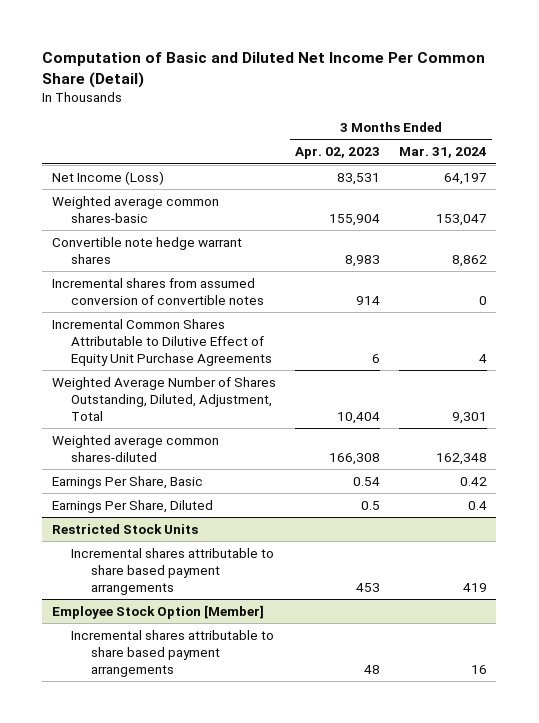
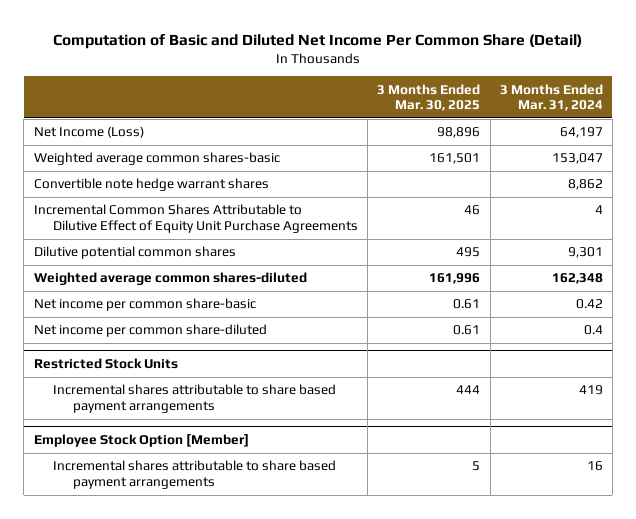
[294,147,380,160] Apr. 02, 2023 -> none
none -> [377,83,481,112] 3 Months Ended Mar. 30, 2025
[51,277,265,305] Incremental shares from assumed conversion of convertible notes -> none
[51,376,276,421] Weighted Average Number of Shares Outstanding, Diluted, Adjustment, Total -> [33,246,236,260] Dilutive potential common shares
[51,475,203,489] Earnings Per Share, Basic -> [33,298,256,312] Net income per common share-basic
[51,499,213,513] Earnings Per Share, Diluted -> [33,324,267,338] Net income per common share-diluted

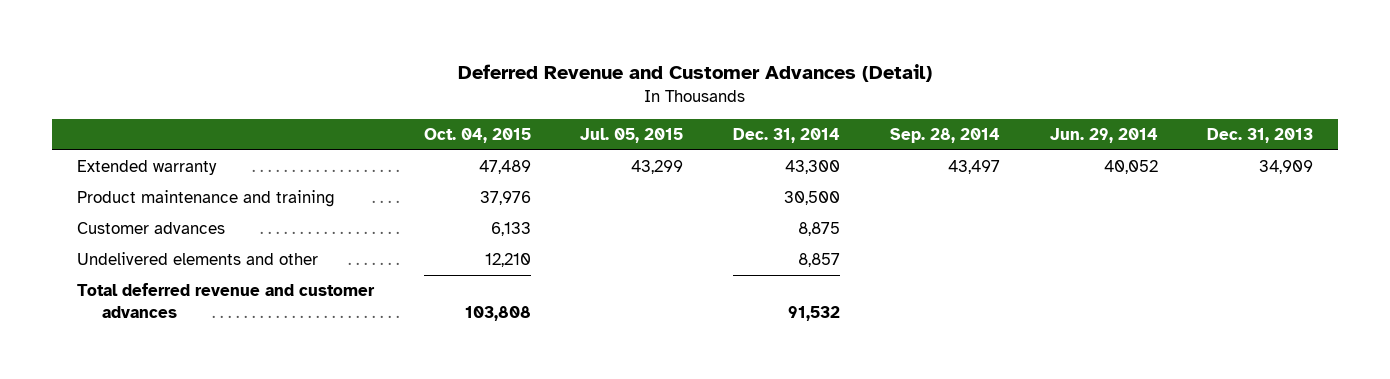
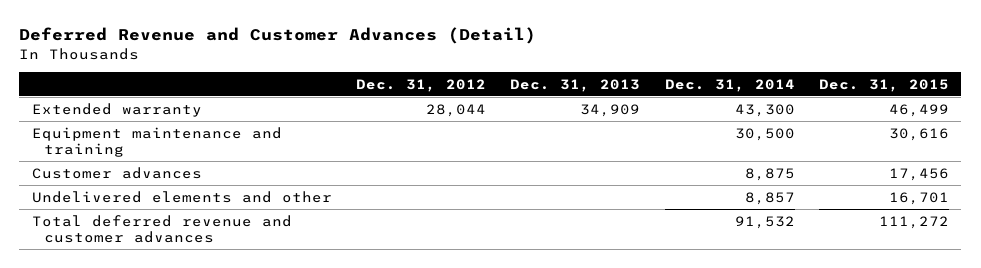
[423,127,531,143] Oct. 04, 2015 -> none
[580,127,684,143] Jul. 05, 2015 -> none
[889,127,1000,143] Sep. 28, 2014 -> none
[1049,127,1158,143] Jun. 29, 2014 -> none
none -> [355,78,486,92] Dec. 31, 2012
none -> [819,78,950,92] Dec. 31, 2015
[76,190,335,208] Product maintenance and training -> [31,126,282,158] Equipment maintenance and training

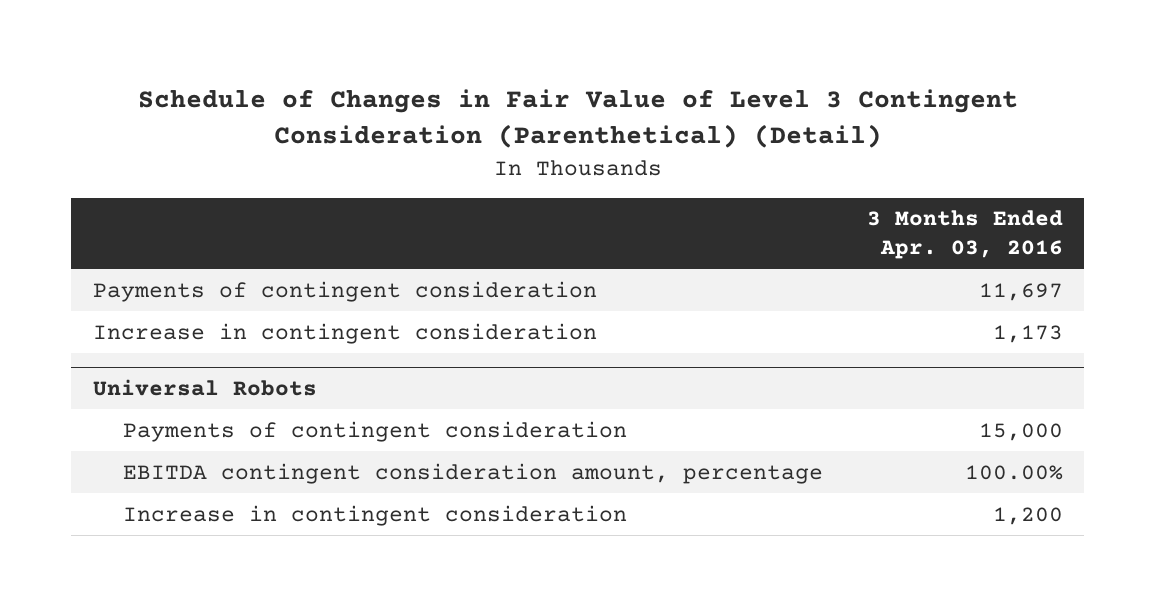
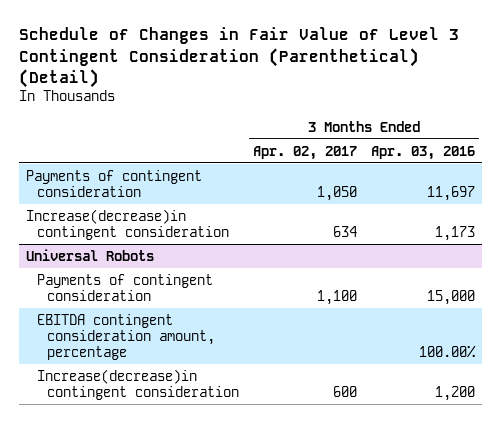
none -> [252,145,357,160] Apr. 02, 2017
[92,322,597,344] Increase in contingent consideration -> [26,208,229,240] Increase(decrease)in contingent consideration
[123,504,628,526] Increase in contingent consideration -> [36,368,239,400] Increase(decrease)in contingent consideration

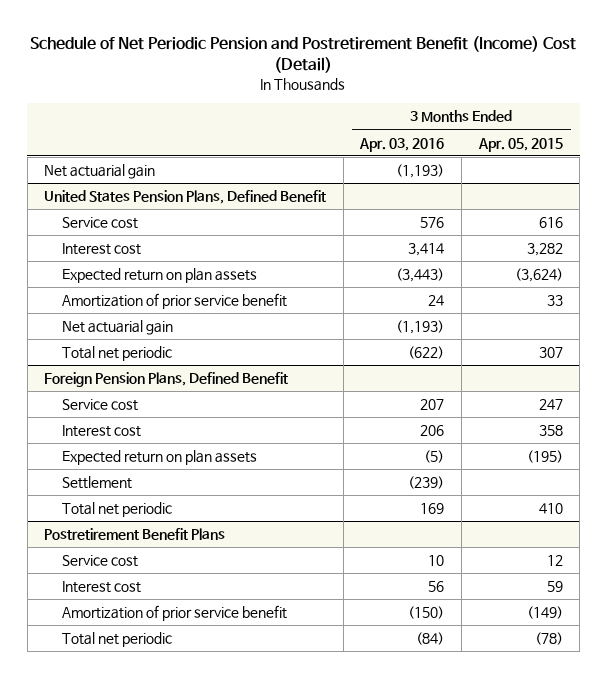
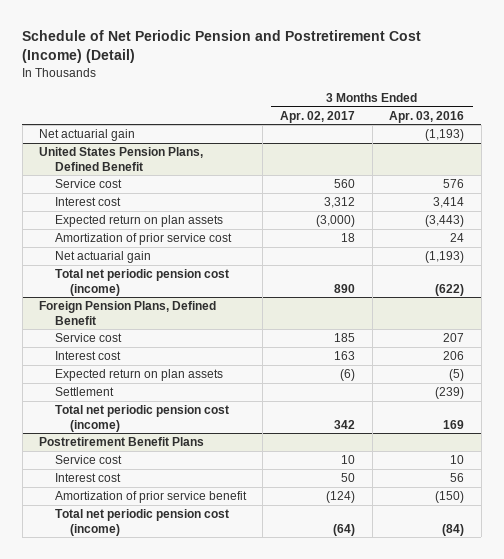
[30,35,577,74] Schedule of Net Periodic Pension and Postretirement Benefit (Income) Cost (Detail) -> [22,30,422,64] Schedule of Net Periodic Pension and Postretirement Cost (Income) (Detail)
[477,137,563,152] Apr. 05, 2015 -> none
none -> [279,110,355,123] Apr. 02, 2017
[61,293,287,310] Amortization of prior service benefit -> [54,233,232,246] Amortization of prior service cost
[61,346,172,362] Total net periodic -> [54,269,229,296] Total net periodic pension cost (income)
[61,502,172,518] Total net periodic -> [54,405,229,432] Total net periodic pension cost (income)
[61,632,172,648] Total net periodic -> [54,509,229,536] Total net periodic pension cost (income)

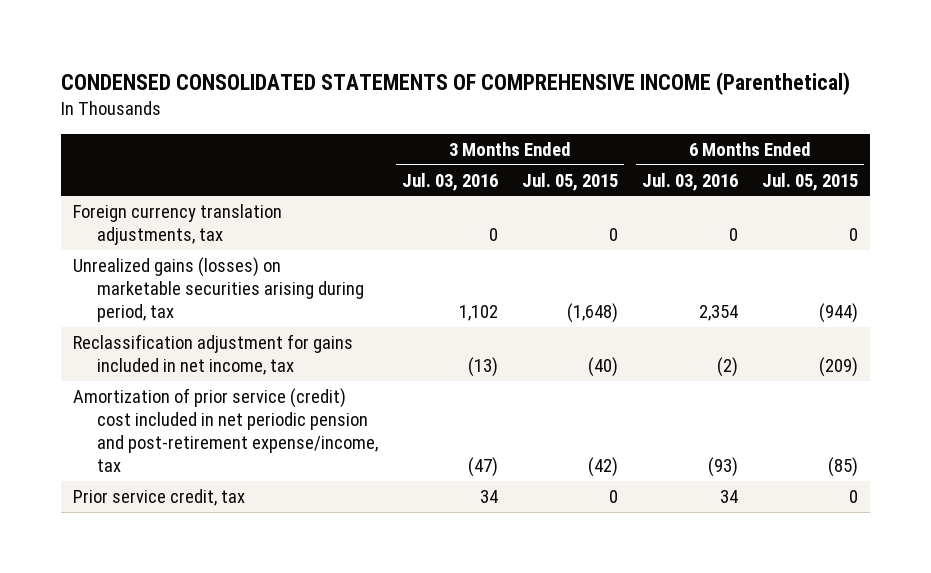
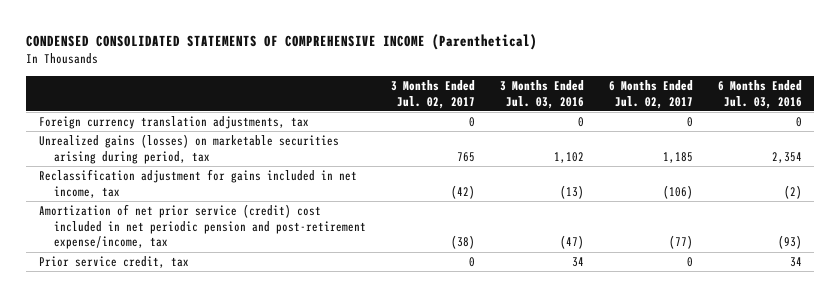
[522,172,619,191] Jul. 05, 2015 -> none
[762,172,859,191] Jul. 05, 2015 -> none
none -> [391,79,476,109] 3 Months Ended Jul. 02, 2017
none -> [608,79,693,109] 6 Months Ended Jul. 02, 2017
[72,387,379,472] Amortization of prior service (credit) cost included in net periodic pension and post-retirement expense/income, tax -> [38,204,367,250] Amortization of net prior service (credit) cost included in net periodic pension and post-retirement expense/income, tax

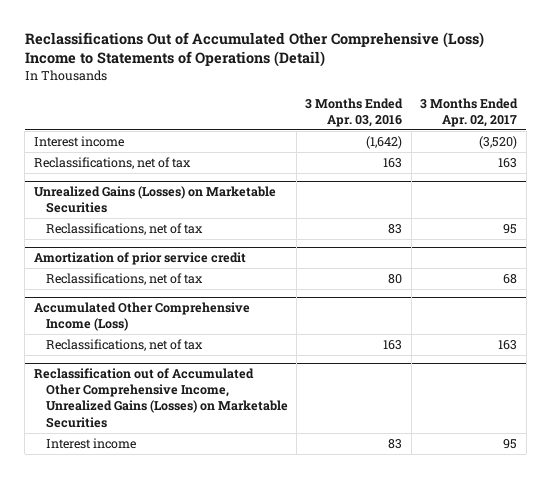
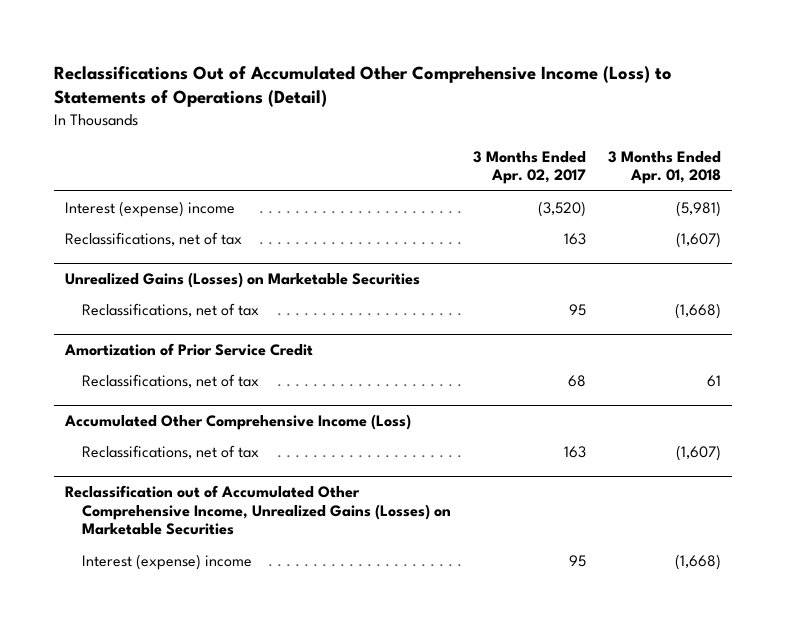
[24,32,484,68] Reclassifications Out of Accumulated Other Comprehensive (Loss) Income to Statements of Operations (Detail) -> [53,65,672,108] Reclassifications Out of Accumulated Other Comprehensive Income (Loss) to Statements of Operations (Detail)
[305,97,404,128] 3 Months Ended Apr. 03, 2016 -> none
none -> [608,150,722,185] 3 Months Ended Apr. 01, 2018
[33,135,124,147] Interest income -> [64,200,235,217] Interest (expense) income
[33,252,246,266] Amortization of prior service credit -> [63,343,313,357] Amortization of Prior Service Credit
[45,437,136,449] Interest income -> [81,553,252,570] Interest (expense) income

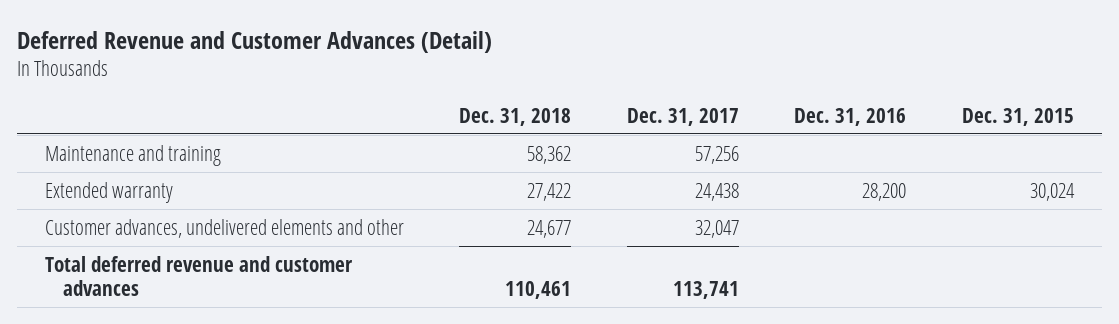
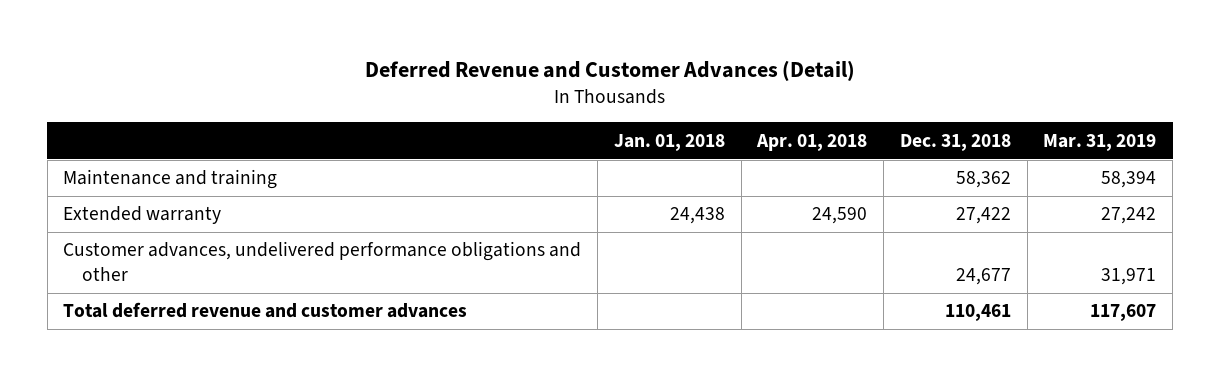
[626,107,739,126] Dec. 31, 2017 -> none
[794,107,907,126] Dec. 31, 2016 -> none
[961,107,1074,126] Dec. 31, 2015 -> none
none -> [613,133,725,151] Jan. 01, 2018
none -> [756,133,868,151] Apr. 01, 2018
none -> [1043,133,1157,151] Mar. 31, 2019
[44,218,404,238] Customer advances, undelivered elements and other -> [63,241,582,282] Customer advances, undelivered performance obligations and other

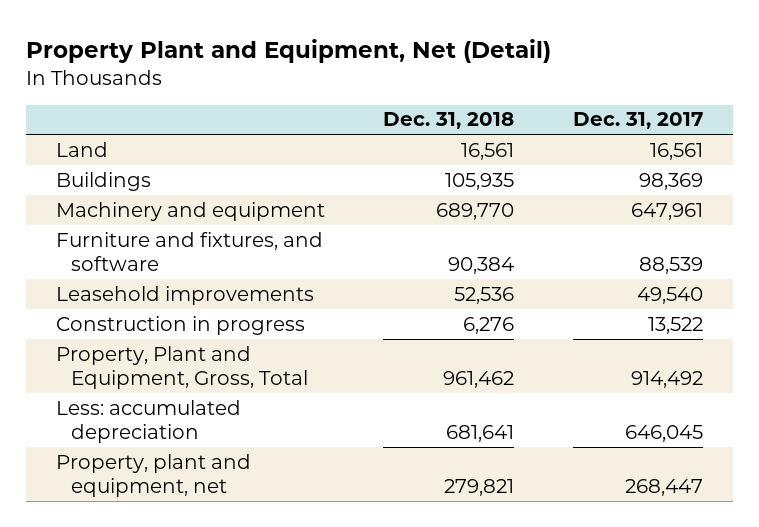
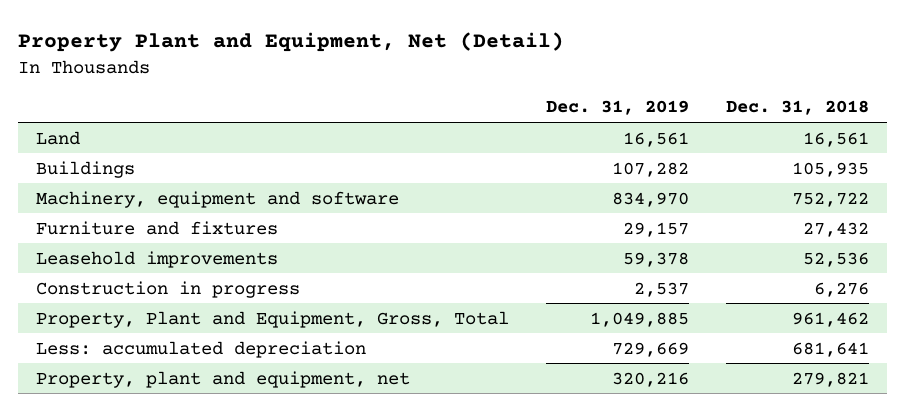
[573,112,704,130] Dec. 31, 2017 -> none
none -> [546,100,690,116] Dec. 31, 2019
[55,201,325,221] Machinery and equipment -> [36,190,400,208] Machinery, equipment and software
[436,202,515,220] 689,770 -> [791,191,869,207] 752,722
[55,231,323,272] Furniture and fixtures, and software -> [36,220,279,235] Furniture and fixtures
[448,257,515,275] 90,384 -> [802,221,869,237] 27,432

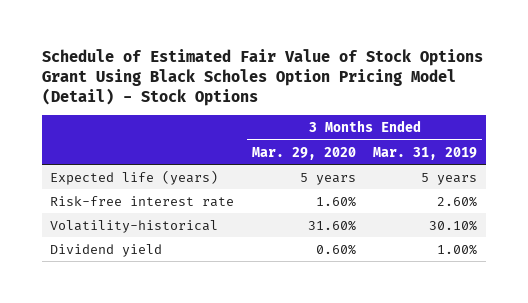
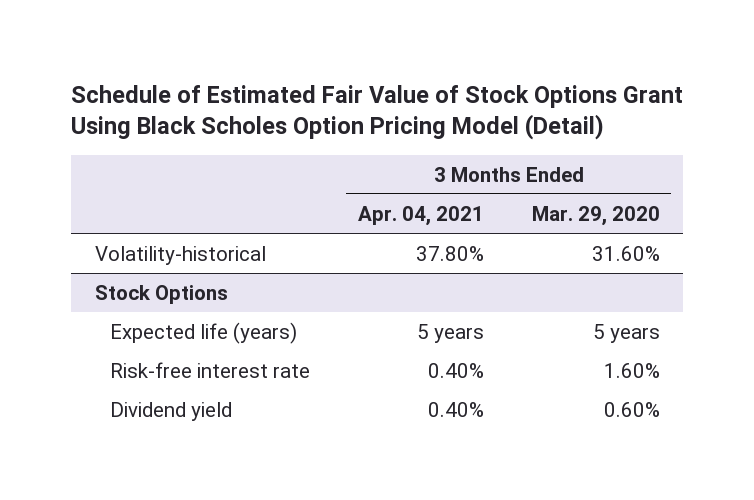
[41,48,483,107] Schedule of Estimated Fair Value of Stock Options Grant Using Black Scholes Option Pricing Model (Detail) - Stock Options -> [70,84,683,141] Schedule of Estimated Fair Value of Stock Options Grant Using Black Scholes Option Pricing Model (Detail)
[373,146,478,160] Mar. 31, 2019 -> none
none -> [357,205,484,226] Apr. 04, 2021
[50,219,219,233] Volatility-historical -> [94,245,266,265] Volatility-historical
none -> [94,284,228,304] Stock Options

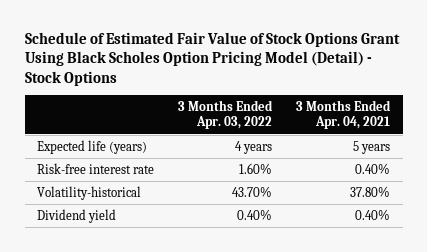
[70,84,683,141] Schedule of Estimated Fair Value of Stock Options Grant Using Black Scholes Option Pricing Model (Detail) -> [24,32,400,86] Schedule of Estimated Fair Value of Stock Options Grant Using Black Scholes Option Pricing Model (Detail) - Stock Options
[531,205,660,226] Mar. 29, 2020 -> none
none -> [178,99,274,130] 3 Months Ended Apr. 03, 2022
[94,284,228,304] Stock Options -> none
[94,245,266,265] Volatility-historical -> [36,185,141,200] Volatility-historical

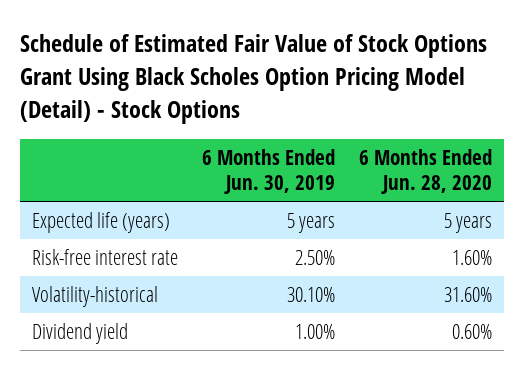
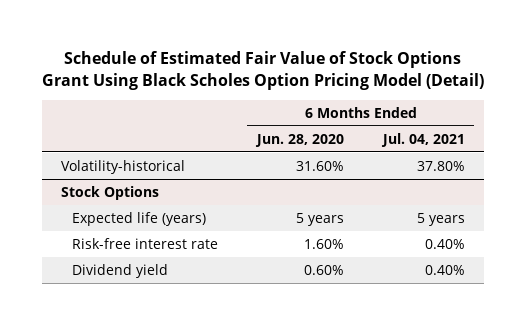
[19,34,487,124] Schedule of Estimated Fair Value of Stock Options Grant Using Black Scholes Option Pricing Model (Detail) - Stock Options -> [42,50,485,90] Schedule of Estimated Fair Value of Stock Options Grant Using Black Scholes Option Pricing Model (Detail)
[201,148,335,195] 6 Months Ended Jun. 30, 2019 -> none
none -> [380,132,465,147] Jul. 04, 2021
[31,286,158,308] Volatility-historical -> [61,160,186,175] Volatility-historical
none -> [61,186,160,201] Stock Options

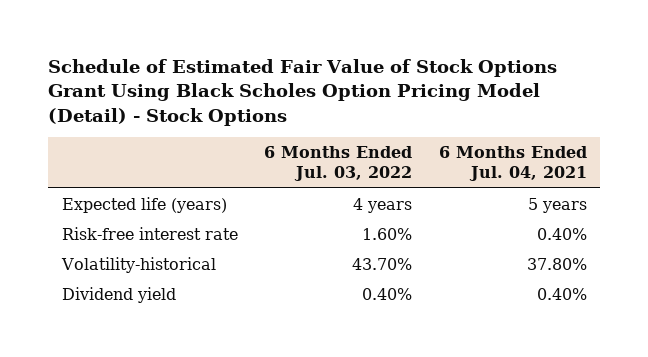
[42,50,485,90] Schedule of Estimated Fair Value of Stock Options Grant Using Black Scholes Option Pricing Model (Detail) -> [48,58,558,126] Schedule of Estimated Fair Value of Stock Options Grant Using Black Scholes Option Pricing Model (Detail) - Stock Options
[254,133,344,147] Jun. 28, 2020 -> none
none -> [264,146,413,182] 6 Months Ended Jul. 03, 2022
[61,186,160,201] Stock Options -> none
[61,160,186,175] Volatility-historical -> [60,256,216,273] Volatility-historical

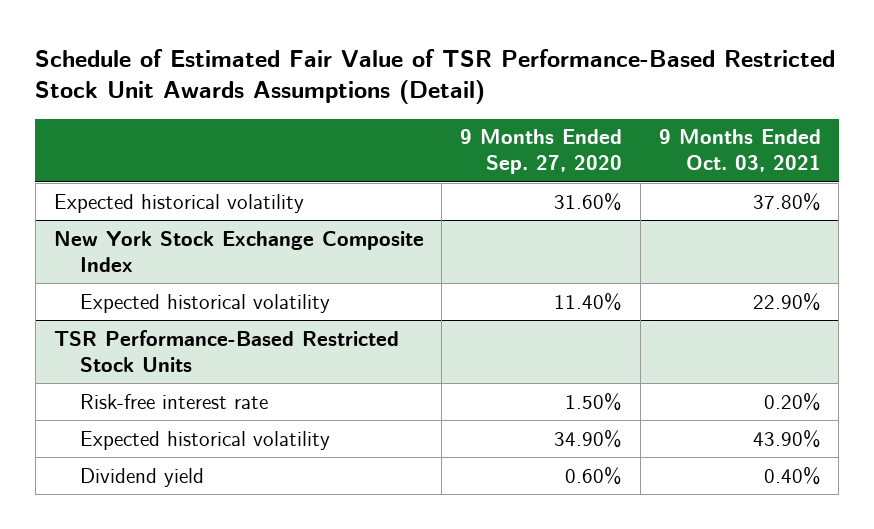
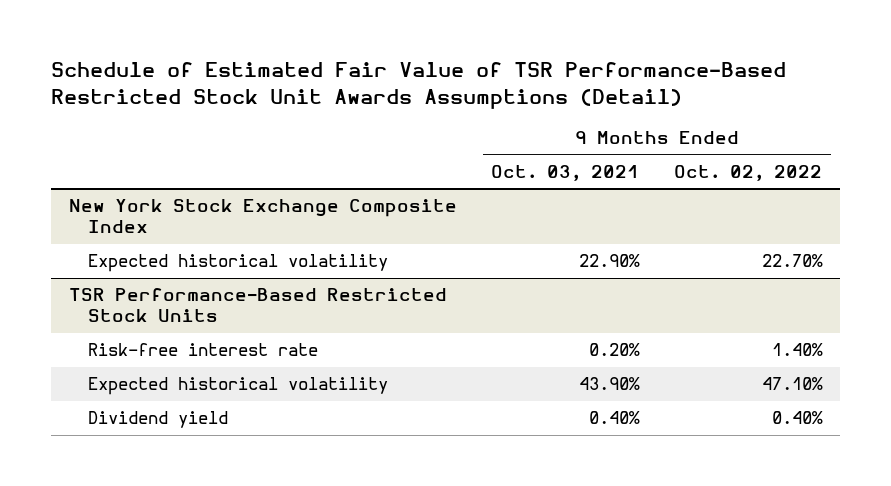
[460,129,623,175] 9 Months Ended Sep. 27, 2020 -> none
none -> [674,164,823,181] Oct. 02, 2022
[53,193,304,213] Expected historical volatility -> none

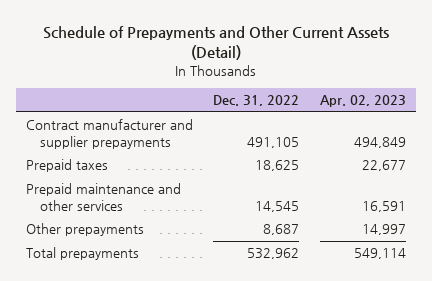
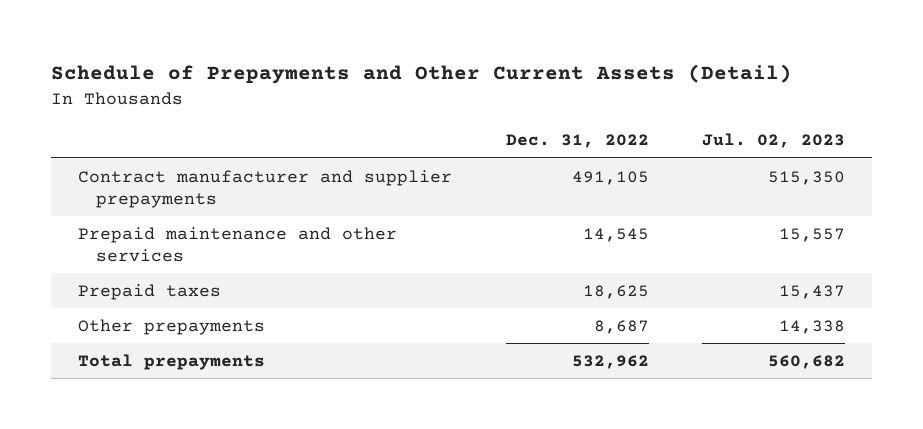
[319,95,406,108] Apr. 02, 2023 -> none
none -> [702,133,846,149] Jul. 02, 2023
[26,159,109,173] Prepaid taxes -> [77,284,221,301] Prepaid taxes

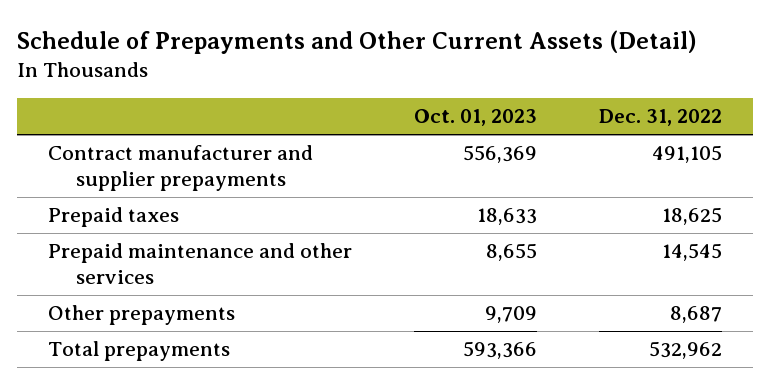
[702,133,846,149] Jul. 02, 2023 -> none
none -> [413,109,537,127] Oct. 01, 2023
[77,227,397,262] Prepaid maintenance and other services -> [47,243,352,285] Prepaid maintenance and other services

